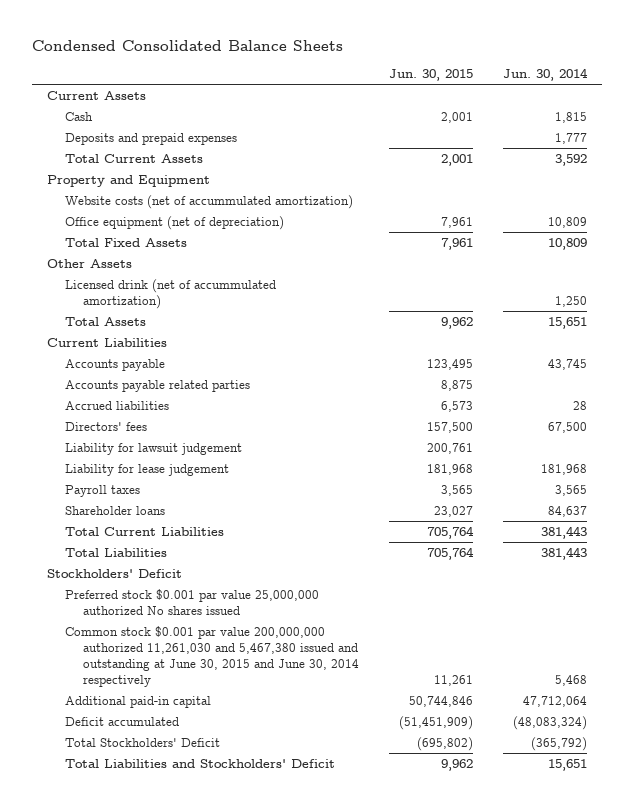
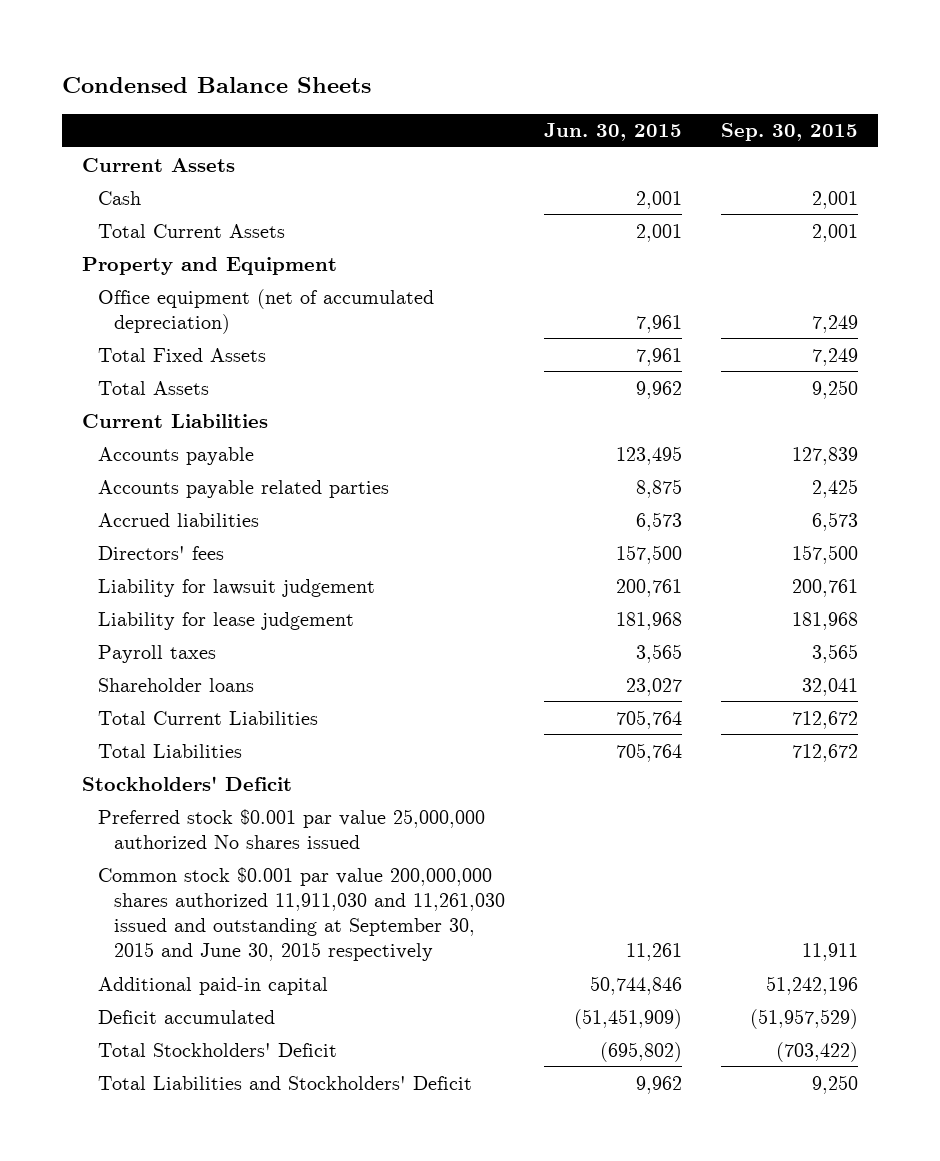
[31,40,343,52] Condensed Consolidated Balance Sheets -> [62,77,372,94] Condensed Balance Sheets
[502,68,588,82] Jun. 30, 2014 -> none
none -> [721,123,859,142] Sep. 30, 2015
[64,132,237,145] Deposits and prepaid expenses -> none
[64,194,353,209] Website costs (net of accummulated amortization) -> none
[64,215,284,230] Office equipment (net of depreciation) -> [97,288,434,334] Office equipment (net of accumulated depreciation)
[46,258,132,268] Other Assets -> none
[64,278,276,309] Licensed drink (net of accummulated amortization) -> none
[64,625,359,687] Common stock $0.001 par value 200,000,000 authorized 11,261,030 and 5,467,380 issued and outstanding at June 30, 2015 and June 30, 2014 respectively -> [97,866,505,962] Common stock $0.001 par value 200,000,000 shares authorized 11,911,030 and 11,261,030 issued and outstanding at September 30, 2015 and June 30, 2015 respectively

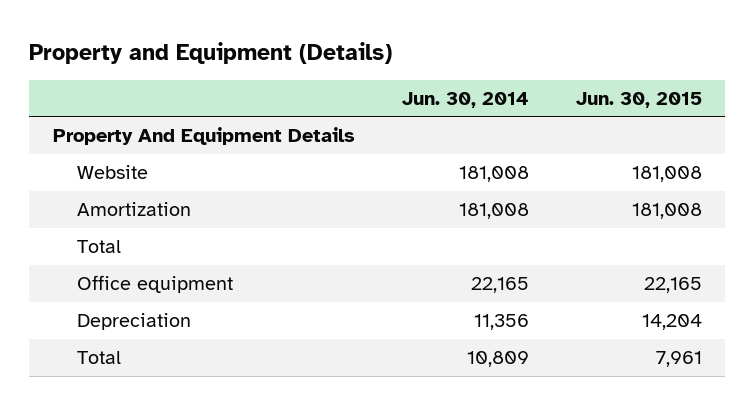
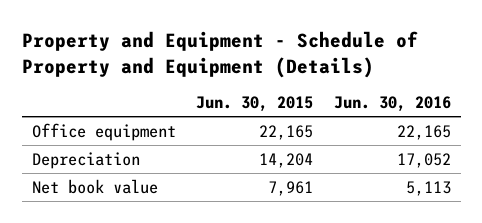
[29,41,393,64] Property and Equipment (Details) -> [21,31,418,78] Property and Equipment - Schedule of Property and Equipment (Details)
[401,91,529,108] Jun. 30, 2014 -> none
none -> [333,96,451,113] Jun. 30, 2016
[52,127,355,146] Property And Equipment Details -> none
[77,165,149,180] Website -> none
[77,202,192,217] Amortization -> none
[77,240,122,254] Total -> none
[77,351,122,365] Total -> [31,178,158,194] Net book value

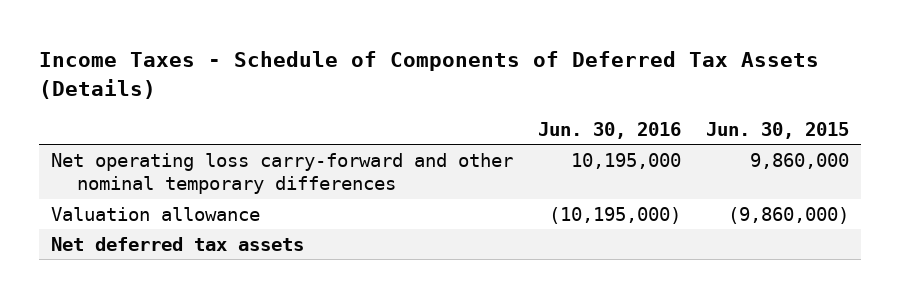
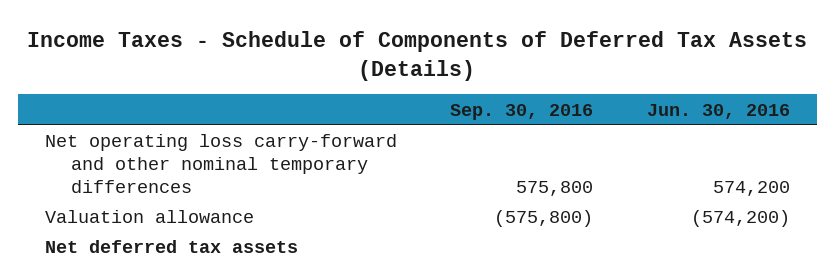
[705,121,849,139] Jun. 30, 2015 -> none
none -> [450,103,594,120] Sep. 30, 2016
[570,152,681,169] 10,195,000 -> [713,181,791,197] 574,200
[548,206,681,224] (10,195,000) -> [691,210,791,228] (574,200)

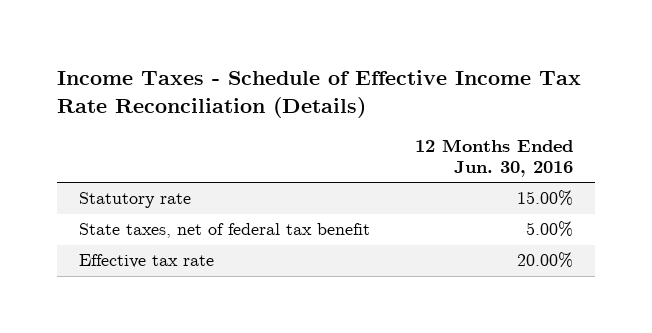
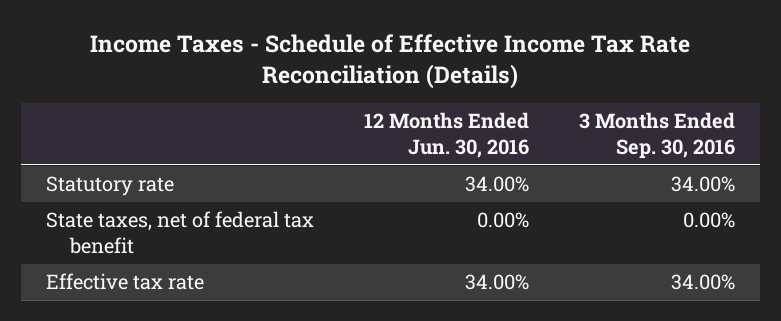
none -> [578,112,735,159] 3 Months Ended Sep. 30, 2016
[516,190,573,207] 15.00% -> [464,176,529,193] 34.00%
[525,221,573,238] 5.00% -> [476,212,529,229] 0.00%
[516,252,573,269] 20.00% -> [464,274,529,291] 34.00%

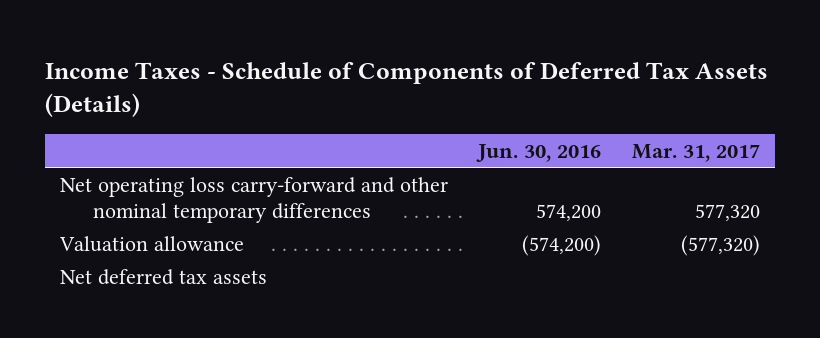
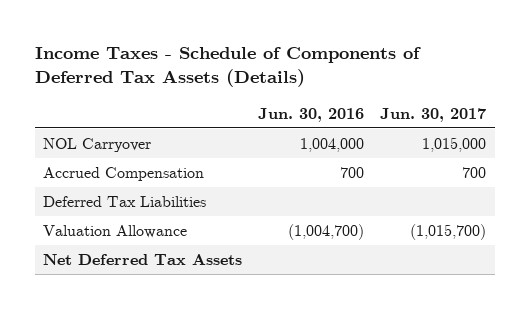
[631,143,760,162] Mar. 31, 2017 -> none
none -> [380,107,487,122] Jun. 30, 2017
[59,176,448,223] Net operating loss carry-forward and other nominal temporary differences -> none
none -> [42,137,151,152] NOL Carryover
none -> [42,166,204,181] Accrued Compensation
none -> [42,195,206,207] Deferred Tax Liabilities
[58,235,244,252] Valuation allowance -> [42,224,187,238] Valuation Allowance
[522,234,602,256] (574,200) -> [288,223,365,240] (1,004,700)
[59,268,267,285] Net deferred tax assets -> [42,253,242,265] Net Deferred Tax Assets

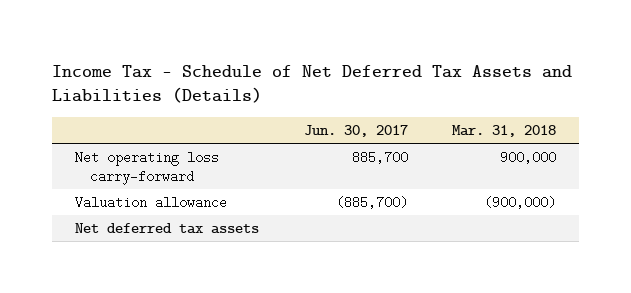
[34,46,421,88] Income Taxes - Schedule of Components of Deferred Tax Assets (Details) -> [52,64,573,104] Income Tax - Schedule of Net Deferred Tax Assets and Liabilities (Details)
[258,107,365,122] Jun. 30, 2016 -> none
none -> [452,125,557,138] Mar. 31, 2018
[42,137,151,152] NOL Carryover -> none
[42,166,204,181] Accrued Compensation -> none
[42,195,206,207] Deferred Tax Liabilities -> none
none -> [74,150,219,186] Net operating loss carry-forward
[42,224,187,238] Valuation Allowance -> [74,195,227,209] Valuation allowance
[410,223,487,240] (1,015,700) -> [335,195,408,209] (885,700)
[42,253,242,265] Net Deferred Tax Assets -> [74,222,259,234] Net deferred tax assets

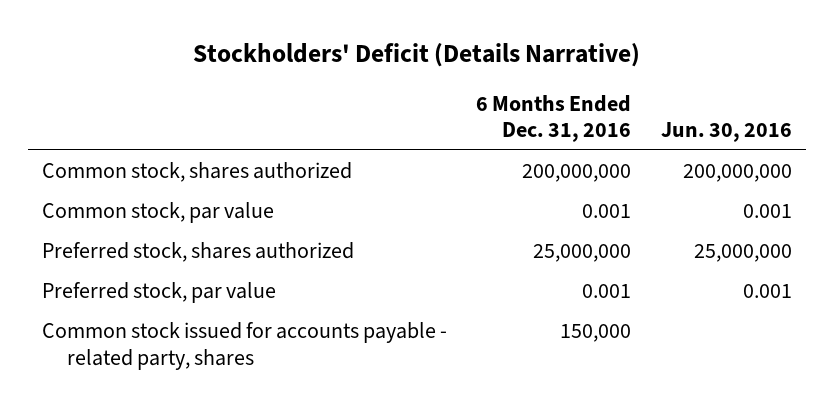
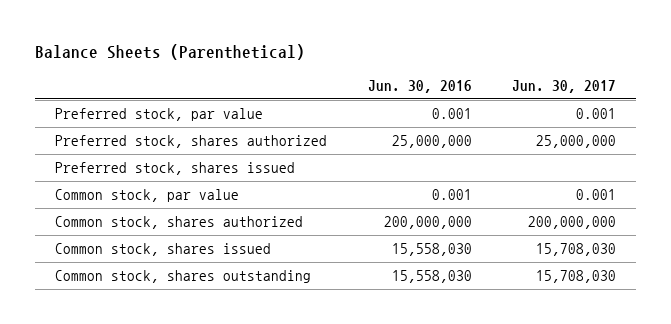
[192,42,640,67] Stockholders' Deficit (Details Narrative) -> [35,44,306,61] Balance Sheets (Parenthetical)
[476,94,632,143] 6 Months Ended Dec. 31, 2016 -> none
none -> [511,79,616,93] Jun. 30, 2017
[42,322,448,370] Common stock issued for accounts payable - related party, shares -> none
[42,242,355,263] Preferred stock, shares authorized -> [55,135,328,149] Preferred stock, shares authorized
none -> [55,162,296,176] Preferred stock, shares issued
[42,202,275,224] Common stock, par value -> [55,189,240,203] Common stock, par value
[42,162,353,183] Common stock, shares authorized -> [55,216,304,230] Common stock, shares authorized
none -> [55,243,272,257] Common stock, shares issued
none -> [55,270,312,284] Common stock, shares outstanding

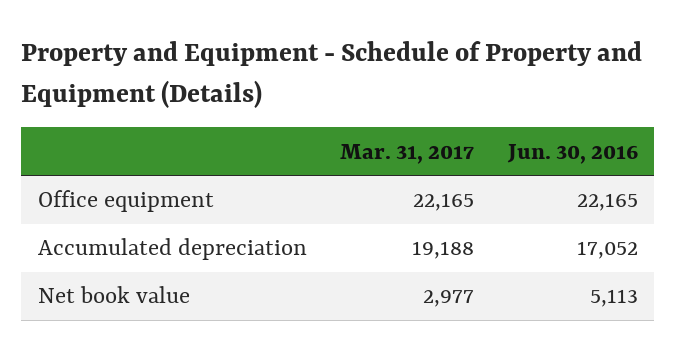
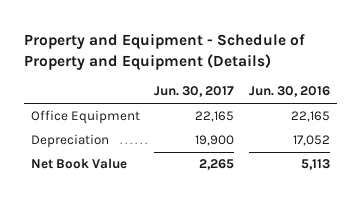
[340,143,475,164] Mar. 31, 2017 -> none
none -> [154,86,235,98] Jun. 30, 2017
[37,190,214,213] Office equipment -> [31,110,141,125] Office Equipment
[37,238,307,261] Accumulated depreciation -> [31,134,110,149] Depreciation
[37,286,190,304] Net book value -> [31,158,128,170] Net Book Value

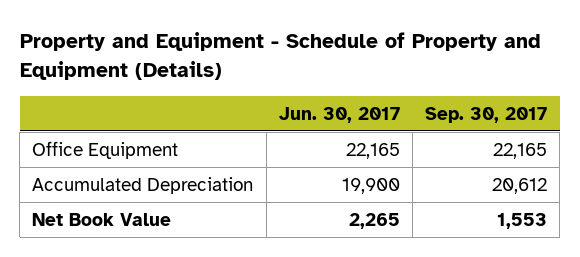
[248,86,330,98] Jun. 30, 2016 -> none
none -> [425,106,548,123] Sep. 30, 2017
[31,134,110,149] Depreciation -> [32,176,254,194] Accumulated Depreciation

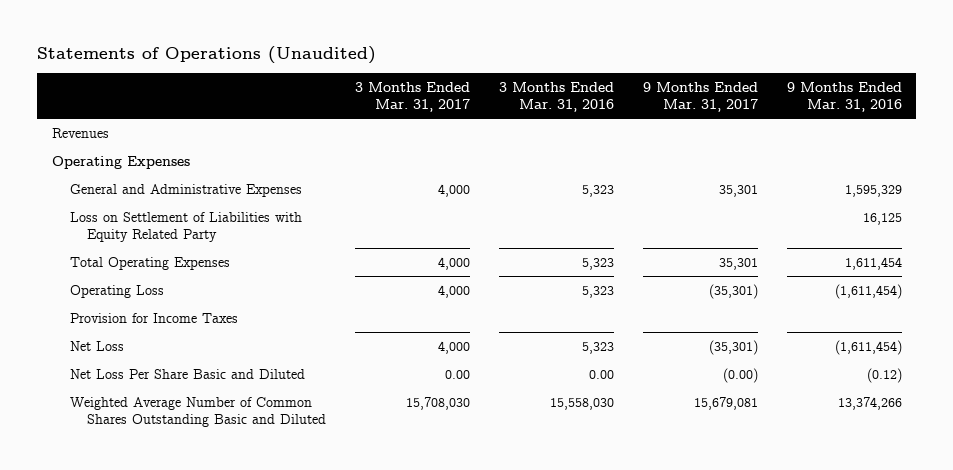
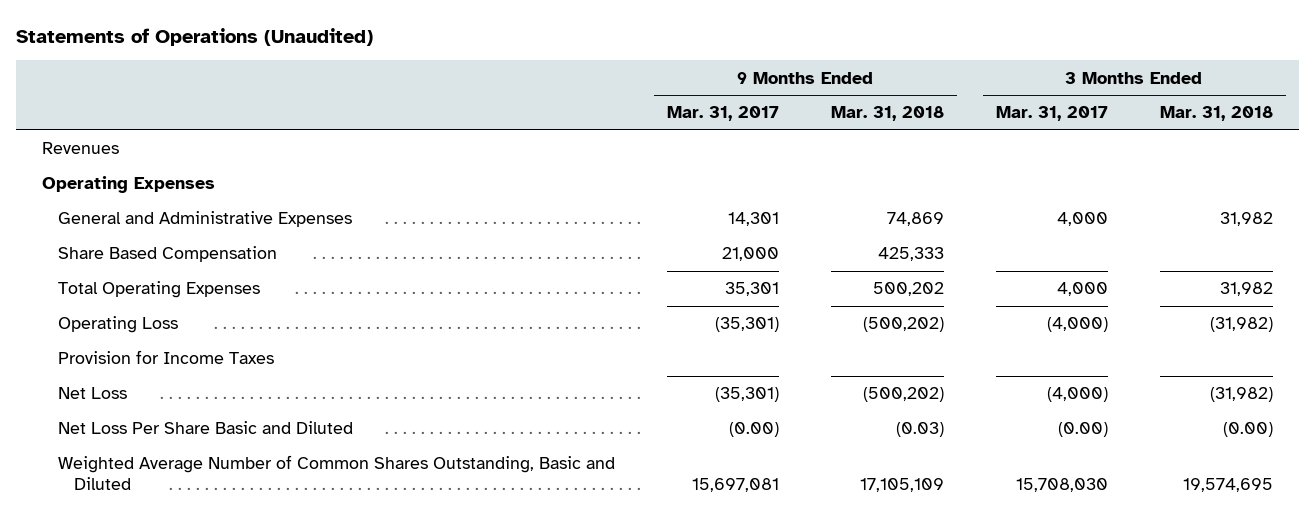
[499,82,615,113] 3 Months Ended Mar. 31, 2016 -> none
[786,82,902,113] 9 Months Ended Mar. 31, 2016 -> none
none -> [830,106,944,122] Mar. 31, 2018
none -> [1159,106,1273,122] Mar. 31, 2018
[69,211,302,242] Loss on Settlement of Liabilities with Equity Related Party -> none
[719,184,759,197] 35,301 -> [727,212,779,227] 14,301
none -> [58,246,278,263] Share Based Compensation
[438,284,471,298] 4,000 -> [1046,317,1108,333] (4,000)
[438,340,471,354] 4,000 -> [1046,387,1108,403] (4,000)
[445,369,471,379] 0.00 -> [1057,422,1108,438] (0.00)
[69,396,327,427] Weighted Average Number of Common Shares Outstanding Basic and Diluted -> [58,455,616,490] Weighted Average Number of Common Shares Outstanding, Basic and Diluted
[694,396,759,410] 15,679,081 -> [691,477,779,492] 15,697,081

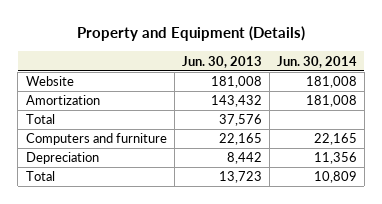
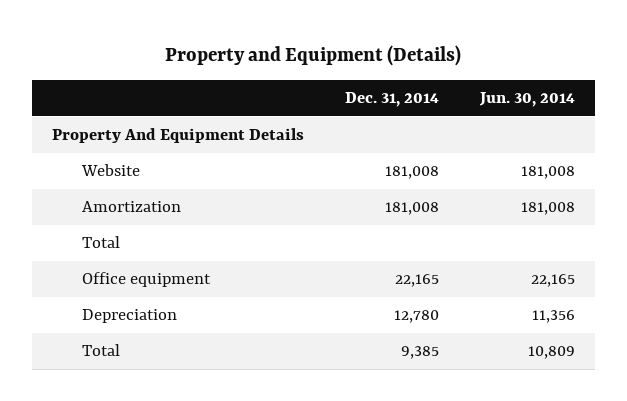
[181,55,262,68] Jun. 30, 2013 -> none
none -> [344,92,439,108] Dec. 31, 2014
none -> [52,128,305,144] Property And Equipment Details
[25,133,167,146] Computers and furniture -> [82,272,212,288] Office equipment

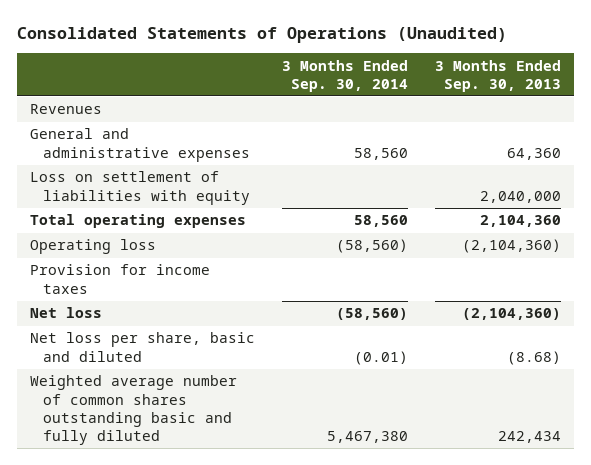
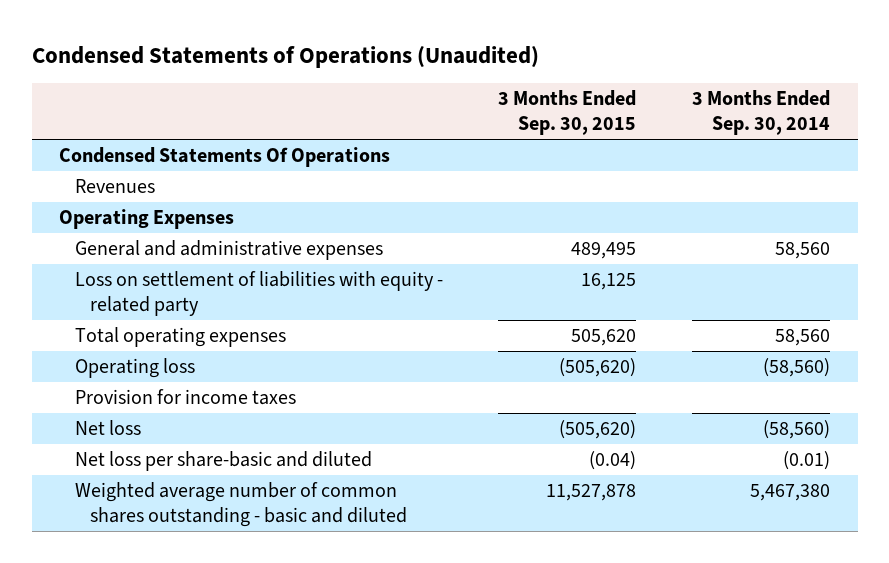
[16,26,507,43] Consolidated Statements of Operations (Unaudited) -> [31,45,539,68] Condensed Statements of Operations (Unaudited)
[434,59,561,92] 3 Months Ended Sep. 30, 2013 -> none
none -> [498,90,637,136] 3 Months Ended Sep. 30, 2015
none -> [59,147,391,168] Condensed Statements Of Operations
none -> [59,209,235,230] Operating Expenses
[29,171,251,205] Loss on settlement of liabilities with equity -> [74,271,443,317] Loss on settlement of liabilities with equity - related party
[29,332,255,362] Net loss per share, basic and diluted -> [74,451,372,472] Net loss per share-basic and diluted
[29,375,237,445] Weighted average number of common shares outstanding basic and fully diluted -> [74,482,408,528] Weighted average number of common shares outstanding - basic and diluted

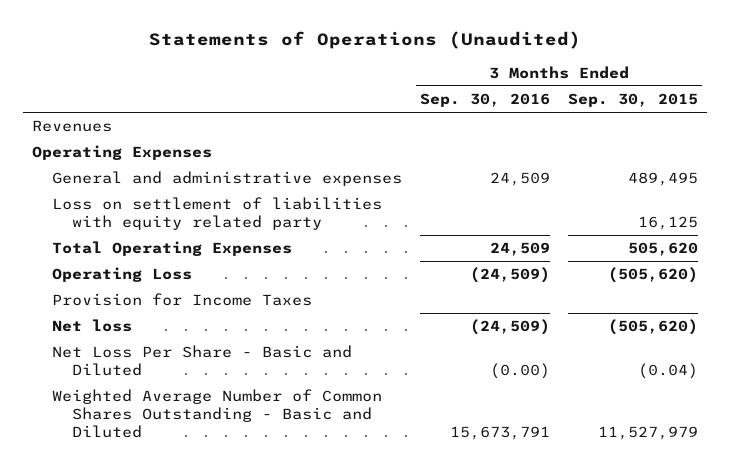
[31,45,539,68] Condensed Statements of Operations (Unaudited) -> [148,31,581,50] Statements of Operations (Unaudited)
[691,90,830,136] 3 Months Ended Sep. 30, 2014 -> none
none -> [419,93,550,108] Sep. 30, 2016
[59,147,391,168] Condensed Statements Of Operations -> none
[74,271,443,317] Loss on settlement of liabilities with equity - related party -> [52,197,383,231] Loss on settlement of liabilities with equity related party
[74,327,286,348] Total operating expenses -> [52,241,293,257] Total Operating Expenses
[74,358,195,379] Operating loss -> [52,267,193,283] Operating Loss
[74,389,296,406] Provision for income taxes -> [52,293,313,307] Provision for Income Taxes
[74,451,372,472] Net loss per share-basic and diluted -> [52,345,353,377] Net Loss Per Share - Basic and Diluted
[74,482,408,528] Weighted average number of common shares outstanding - basic and diluted -> [52,389,383,438] Weighted Average Number of Common Shares Outstanding - Basic and Diluted
[546,484,637,502] 11,527,878 -> [597,425,698,440] 11,527,979

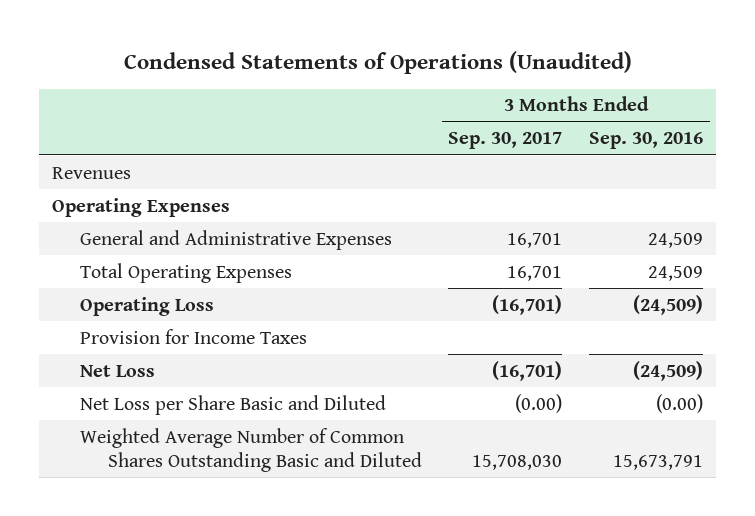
[148,31,581,50] Statements of Operations (Unaudited) -> [123,51,632,75] Condensed Statements of Operations (Unaudited)
[567,93,698,108] Sep. 30, 2015 -> none
none -> [448,132,563,150] Sep. 30, 2017
[52,197,383,231] Loss on settlement of liabilities with equity related party -> none
[52,171,403,187] General and administrative expenses -> [80,229,393,250] General and Administrative Expenses
[52,319,133,333] Net loss -> [80,364,156,377] Net Loss
[52,345,353,377] Net Loss Per Share - Basic and Diluted -> [80,394,387,415] Net Loss per Share Basic and Diluted
[52,389,383,438] Weighted Average Number of Common Shares Outstanding - Basic and Diluted -> [80,427,422,472] Weighted Average Number of Common Shares Outstanding Basic and Diluted

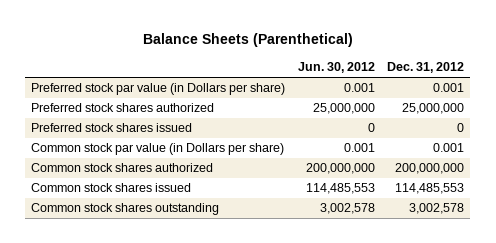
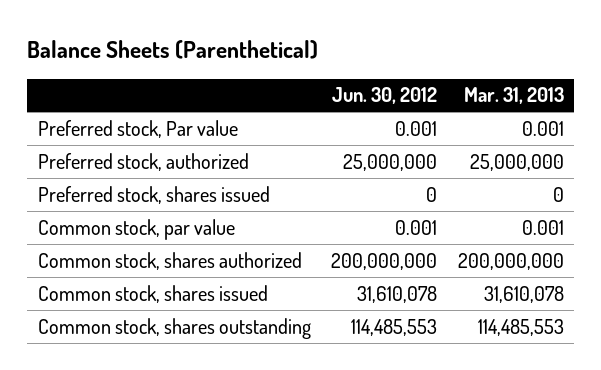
[387,62,465,74] Dec. 31, 2012 -> none
none -> [463,87,564,105] Mar. 31, 2013
[31,83,286,96] Preferred stock par value (in Dollars per share) -> [37,119,238,138] Preferred stock, Par value
[31,103,215,113] Preferred stock shares authorized -> [37,152,249,171] Preferred stock, authorized
[31,123,193,133] Preferred stock shares issued -> [37,185,270,204] Preferred stock, shares issued
[31,143,285,156] Common stock par value (in Dollars per share) -> [37,218,235,240] Common stock, par value
[31,163,214,173] Common stock shares authorized -> [37,251,302,270] Common stock, shares authorized
[31,183,192,193] Common stock shares issued -> [37,284,268,303] Common stock, shares issued
[305,183,375,195] 114,485,553 -> [357,285,438,303] 31,610,078
[31,203,220,216] Common stock shares outstanding -> [37,317,311,339] Common stock, shares outstanding
[319,203,375,215] 3,002,578 -> [351,318,438,336] 114,485,553

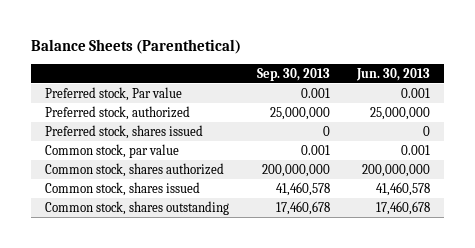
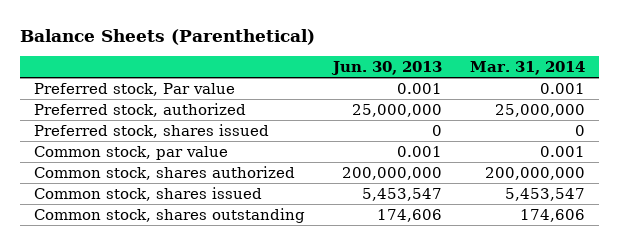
[256,67,330,81] Sep. 30, 2013 -> none
none -> [470,61,586,76] Mar. 31, 2014
[376,181,431,196] 41,460,578 -> [361,187,442,201] 5,453,547
[376,200,431,215] 17,460,678 -> [376,208,442,222] 174,606

